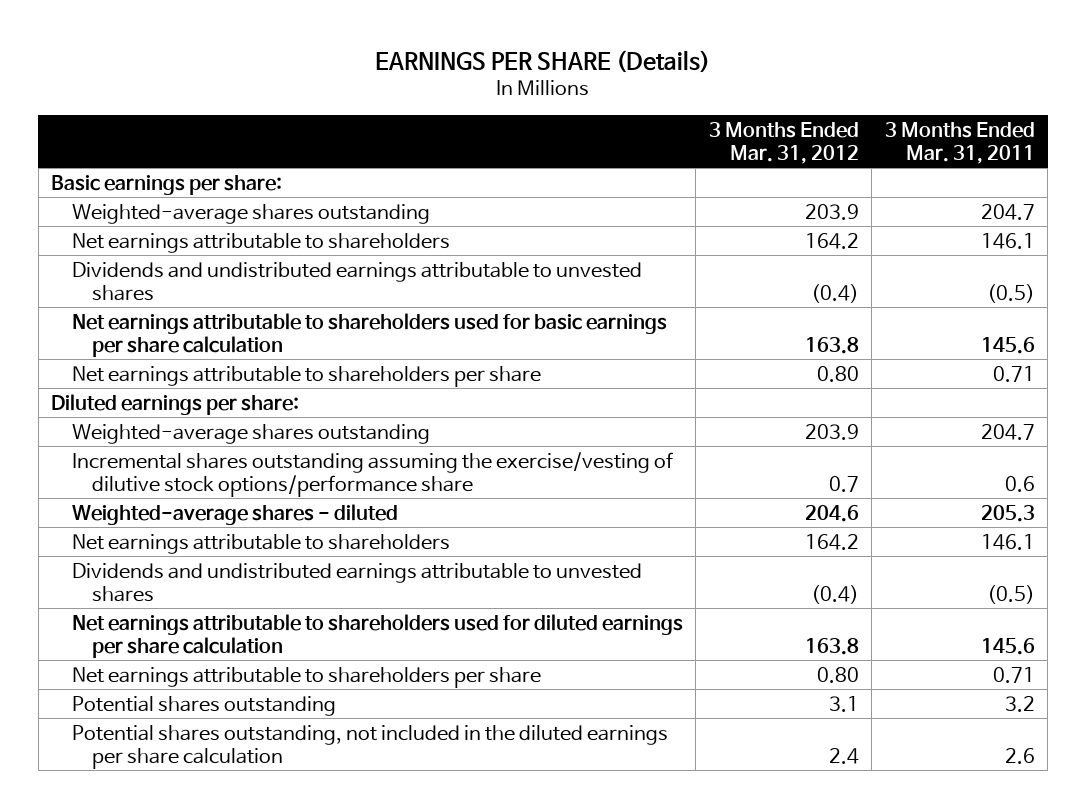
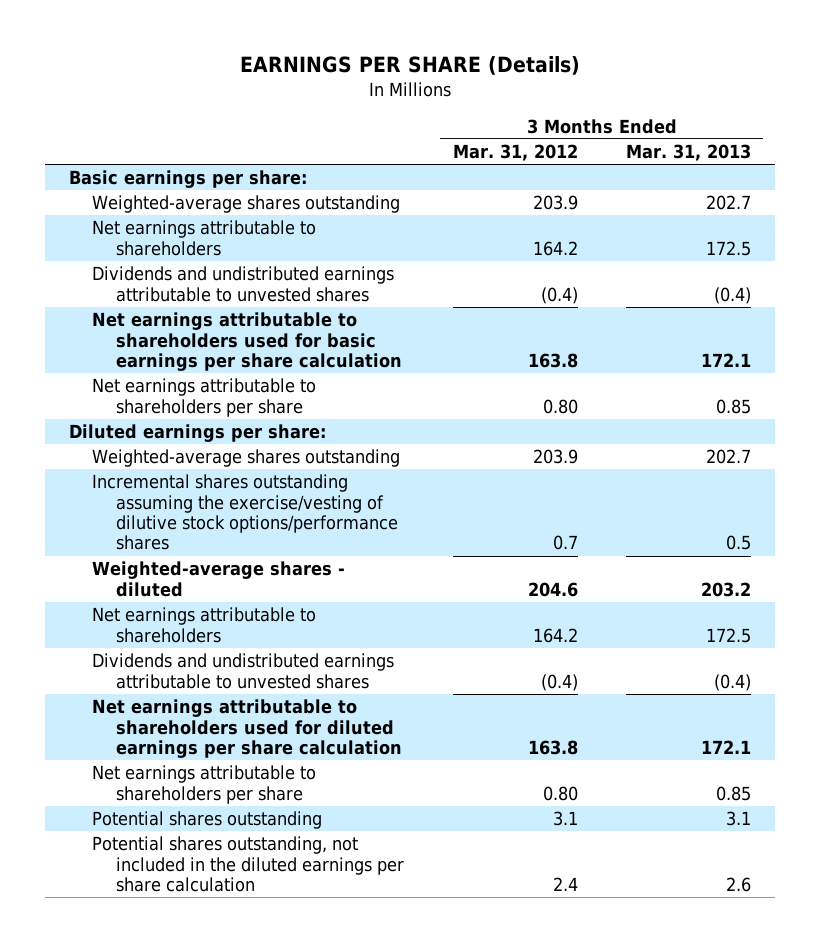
[884,121,1035,164] 3 Months Ended Mar. 31, 2011 -> none
none -> [626,143,752,161] Mar. 31, 2013
[71,451,673,497] Incremental shares outstanding assuming the exercise/vesting of dilutive stock options/performance share -> [92,474,398,551] Incremental shares outstanding assuming the exercise/vesting of dilutive stock options/performance shares

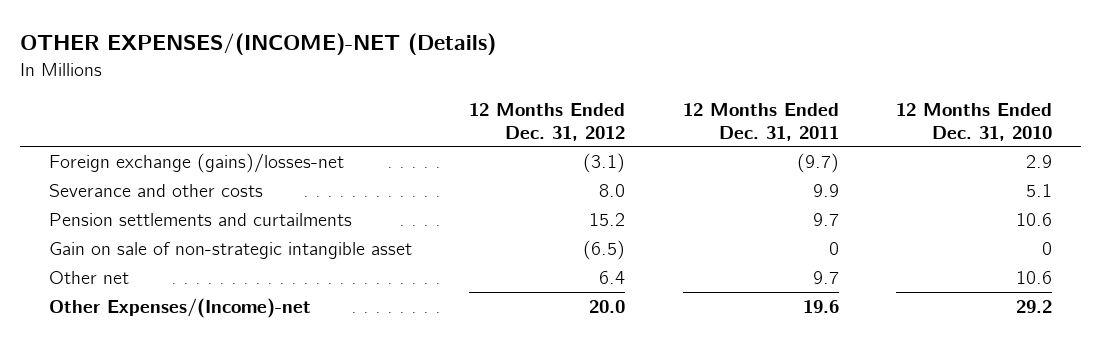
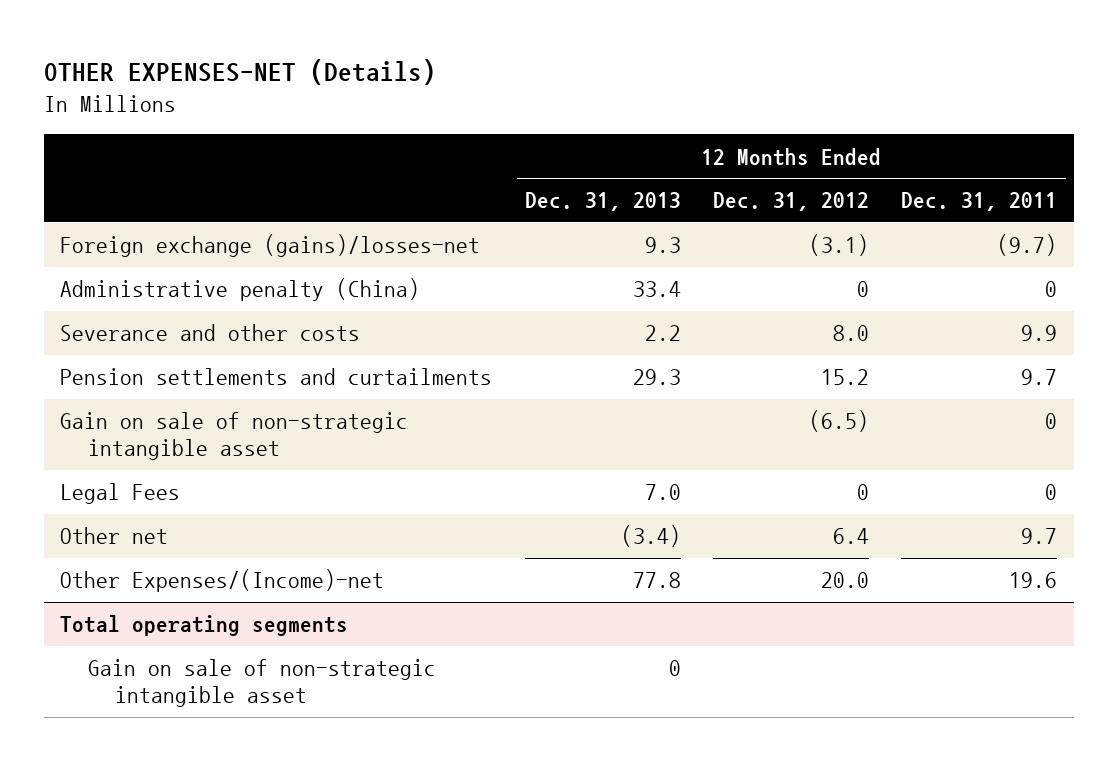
[20,32,497,55] OTHER EXPENSES/(INCOME)-NET (Details) -> [44,58,437,85] OTHER EXPENSES-NET (Details)
[896,102,1053,141] 12 Months Ended Dec. 31, 2010 -> none
none -> [524,192,681,212] Dec. 31, 2013
none -> [60,278,421,302] Administrative penalty (China)
none -> [60,483,181,505] Legal Fees
none -> [60,615,349,637] Total operating segments
none -> [87,659,436,708] Gain on sale of non-strategic intangible asset

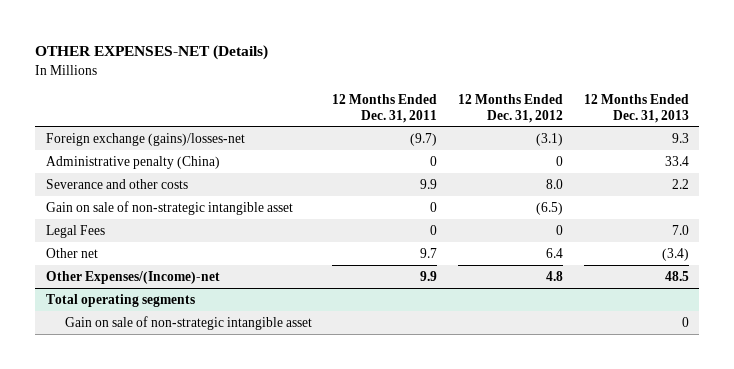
[60,368,493,386] Pension settlements and curtailments -> none
[632,572,681,589] 77.8 -> [664,270,689,281] 48.5
[821,572,870,589] 20.0 -> [546,270,564,281] 4.8
[1009,572,1058,589] 19.6 -> [420,270,438,281] 9.9

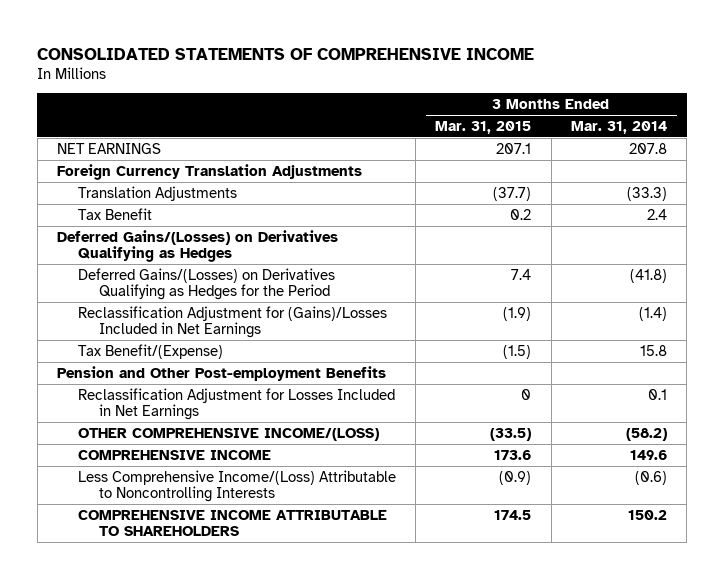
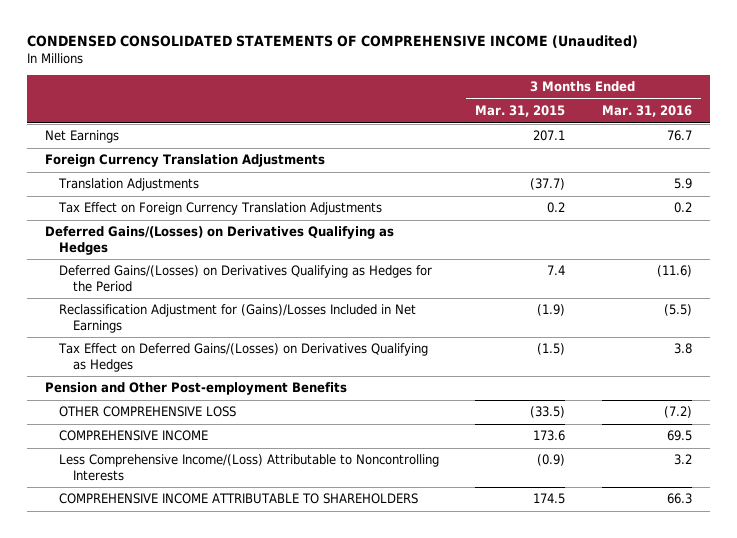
[37,47,535,60] CONSOLIDATED STATEMENTS OF COMPREHENSIVE INCOME -> [26,34,638,48] CONDENSED CONSOLIDATED STATEMENTS OF COMPREHENSIVE INCOME (Unaudited)
[571,120,668,134] Mar. 31, 2014 -> none
none -> [601,105,692,118] Mar. 31, 2016
[57,142,162,154] NET EARNINGS -> [44,130,119,144] Net Earnings
[77,207,152,220] Tax Benefit -> [57,202,382,216] Tax Effect on Foreign Currency Translation Adjustments
[77,343,223,359] Tax Benefit/(Expense) -> [57,343,428,372] Tax Effect on Deferred Gains/(Losses) on Derivatives Qualifying as Hedges
[77,387,395,421] Reclassification Adjustment for Losses Included in Net Earnings -> none
[77,427,379,441] OTHER COMPREHENSIVE INCOME/(LOSS) -> [58,406,236,418] OTHER COMPREHENSIVE LOSS

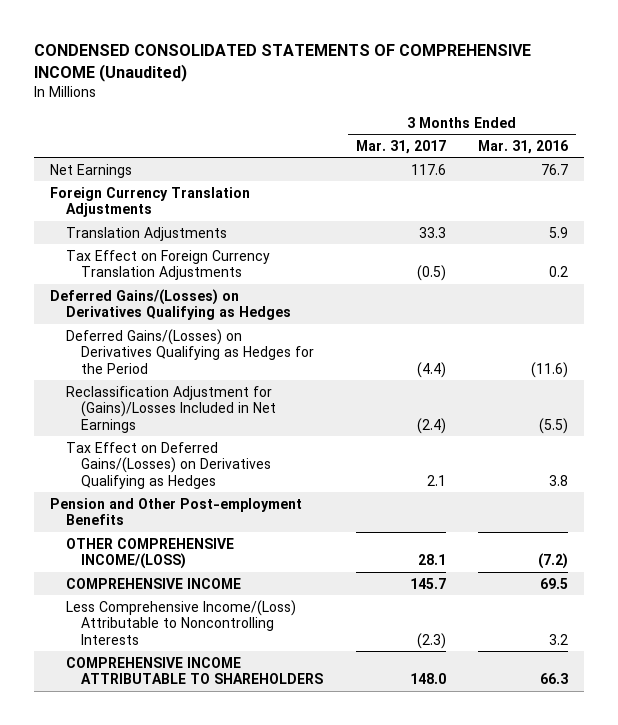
[475,105,566,118] Mar. 31, 2015 -> none
none -> [355,139,446,154] Mar. 31, 2017
[58,406,236,418] OTHER COMPREHENSIVE LOSS -> [65,537,234,570] OTHER COMPREHENSIVE INCOME/(LOSS)

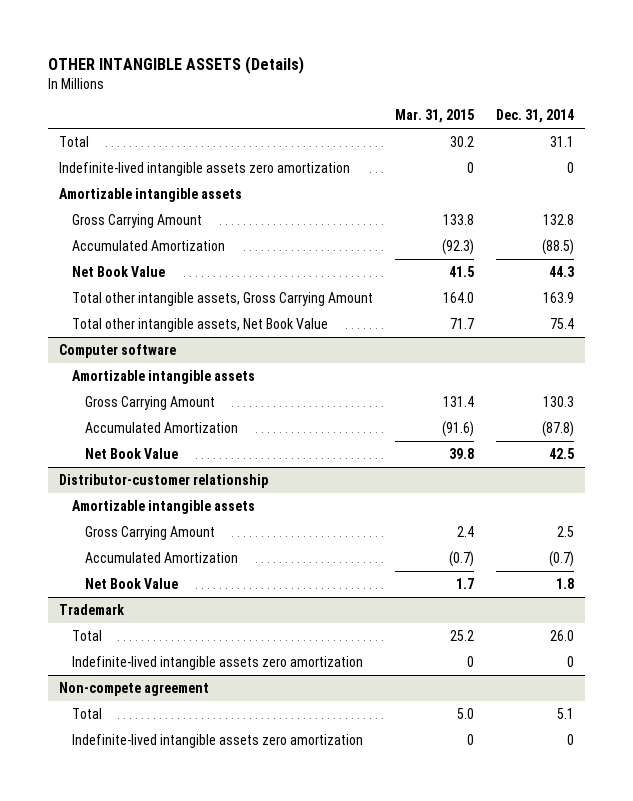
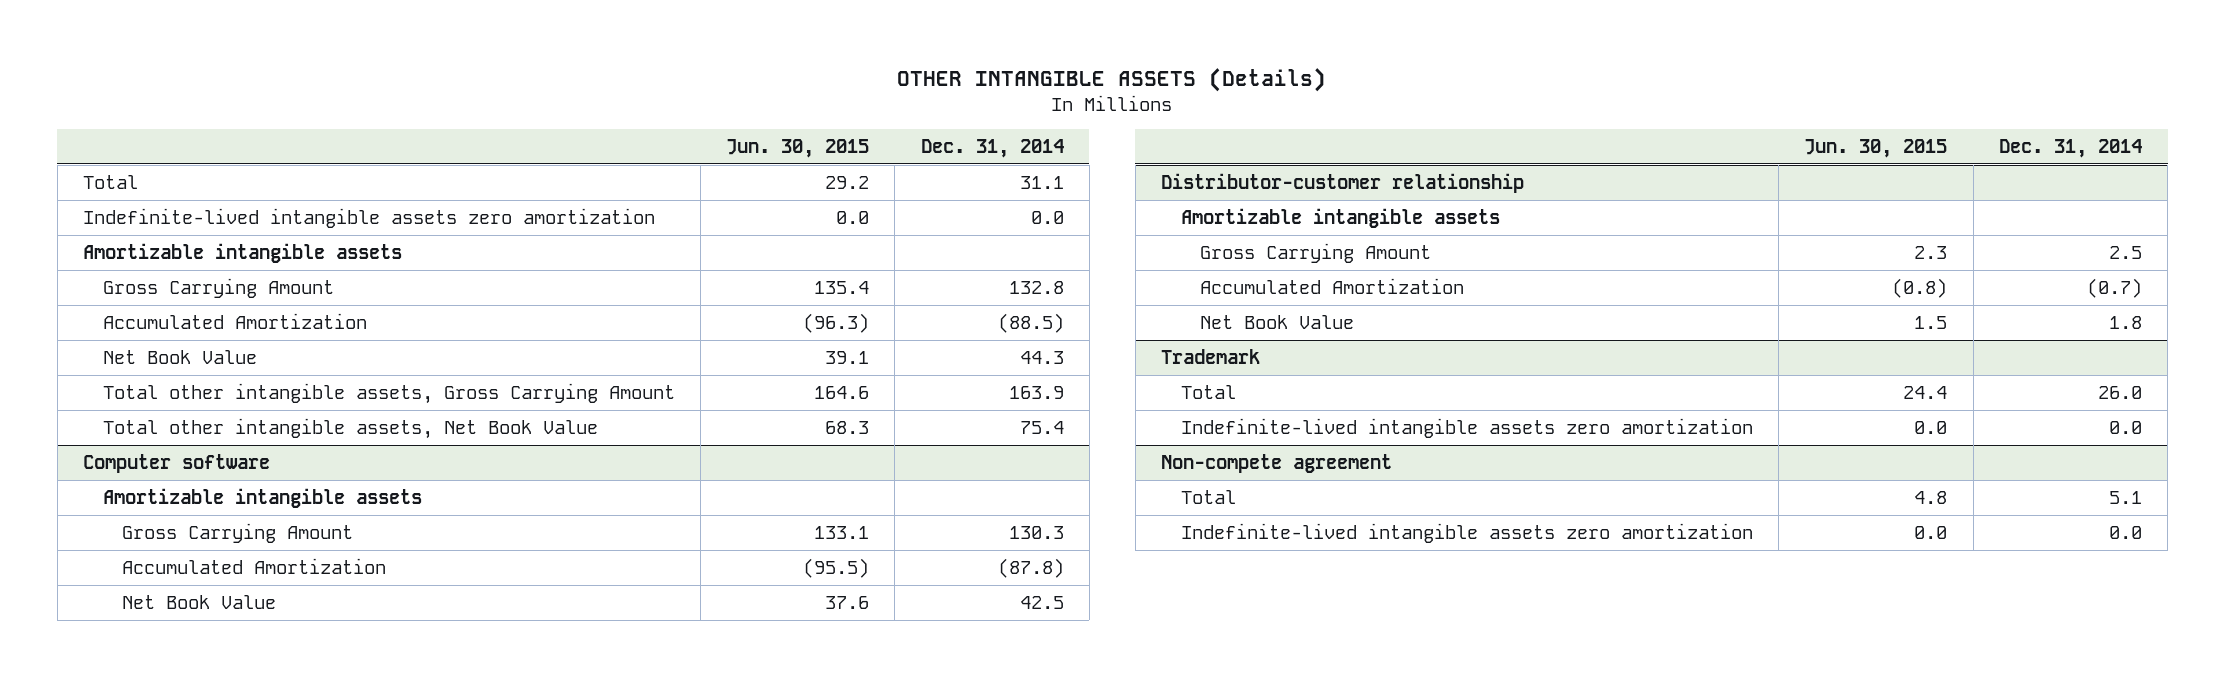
[394,109,474,124] Mar. 31, 2015 -> none
none -> [726,138,870,158] Jun. 30, 2015
[566,161,574,173] 0 -> [1030,210,1064,224] 0.0
[566,655,574,667] 0 -> [2108,420,2142,434] 0.0
[566,733,574,745] 0 -> [2108,525,2142,539] 0.0

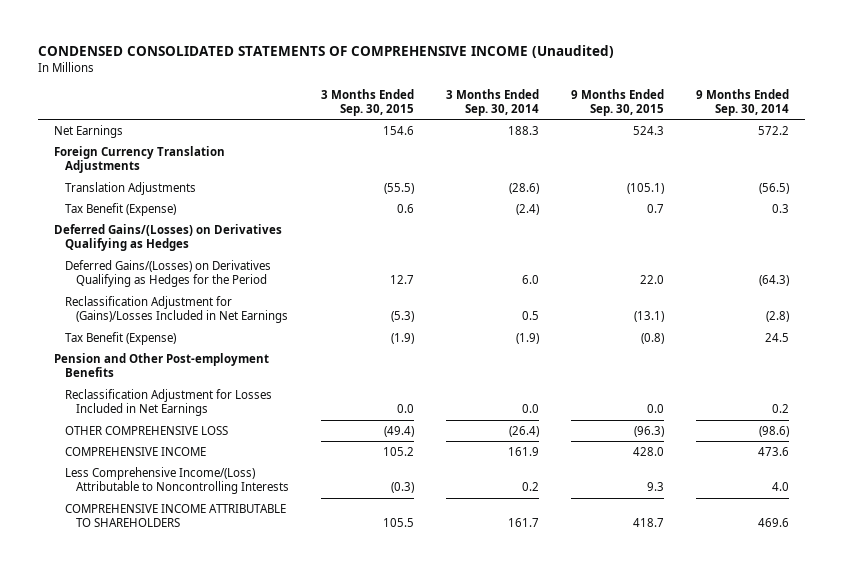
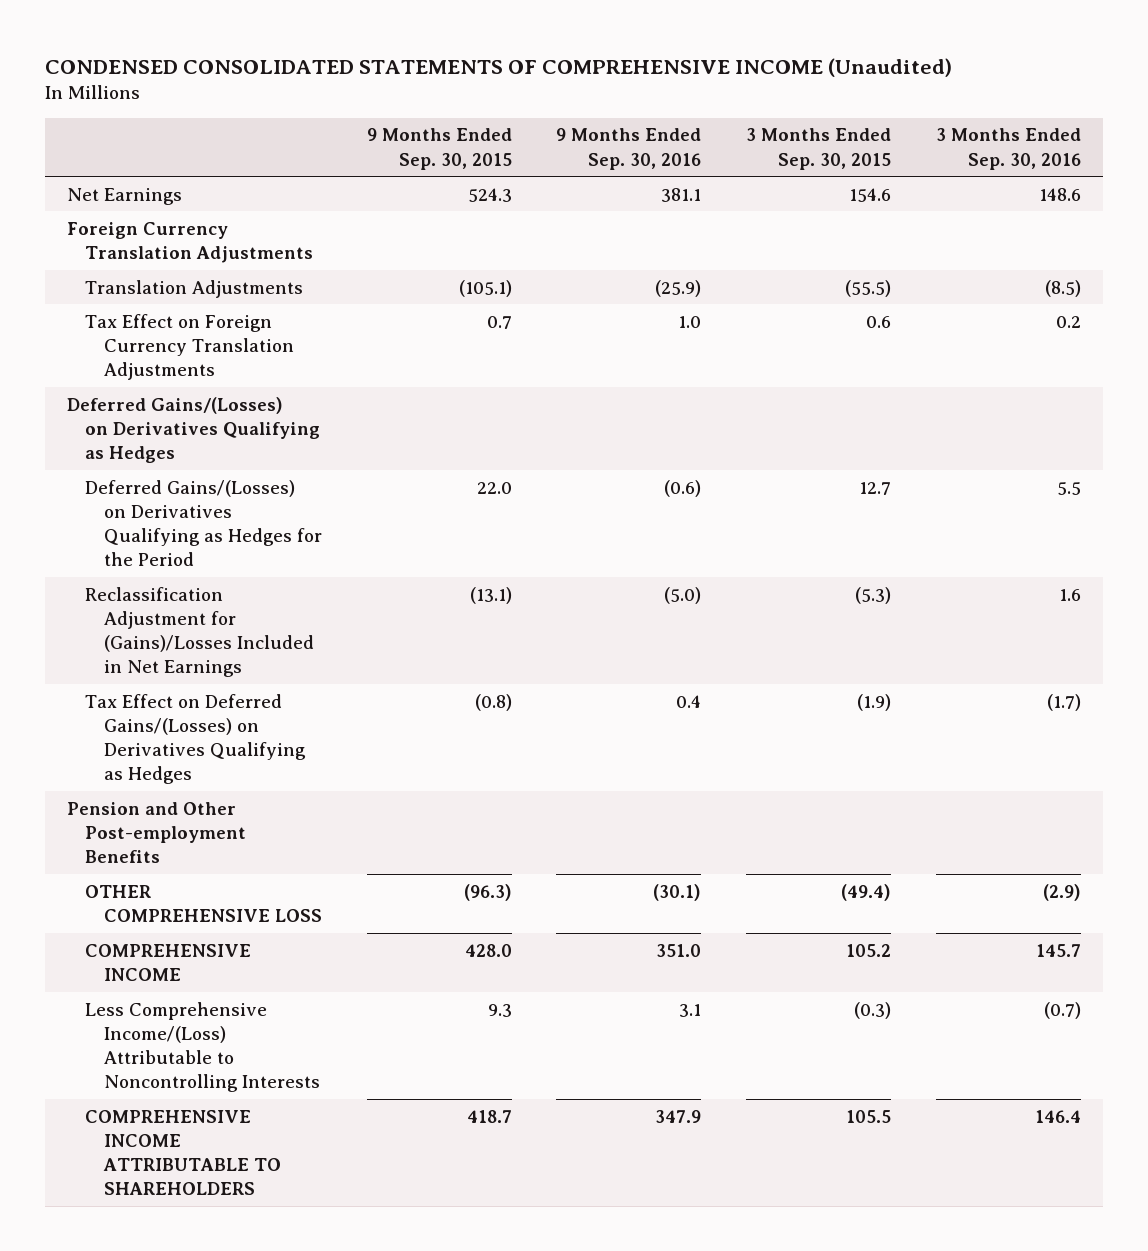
[446,88,540,116] 3 Months Ended Sep. 30, 2014 -> none
[696,88,790,116] 9 Months Ended Sep. 30, 2014 -> none
none -> [556,128,702,170] 9 Months Ended Sep. 30, 2016
none -> [935,128,1081,170] 3 Months Ended Sep. 30, 2016
[65,202,177,216] Tax Benefit (Expense) -> [85,313,294,380] Tax Effect on Foreign Currency Translation Adjustments
[65,331,177,345] Tax Benefit (Expense) -> [85,693,306,785] Tax Effect on Deferred Gains/(Losses) on Derivatives Qualifying as Hedges
[65,388,273,417] Reclassification Adjustment for Losses Included in Net Earnings -> none

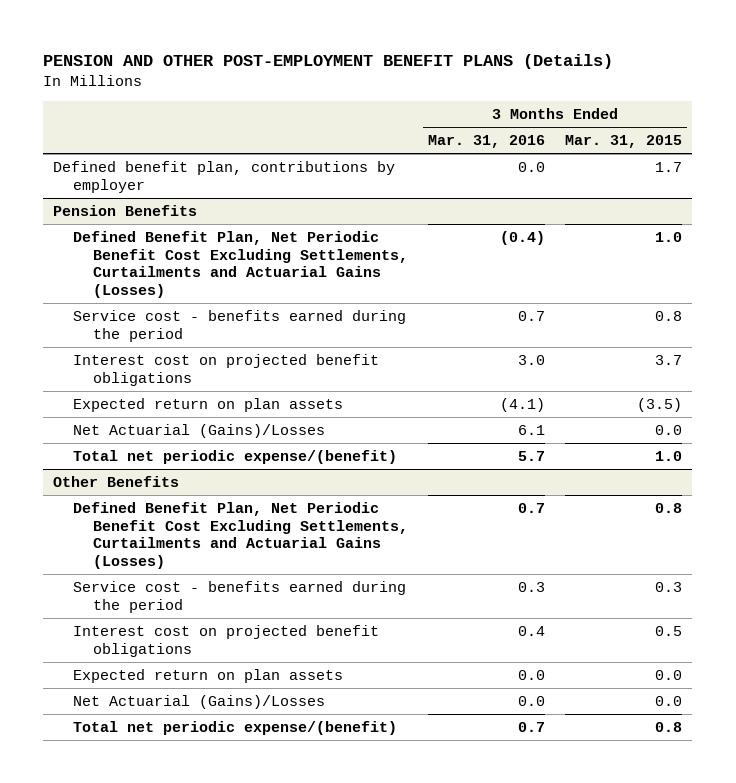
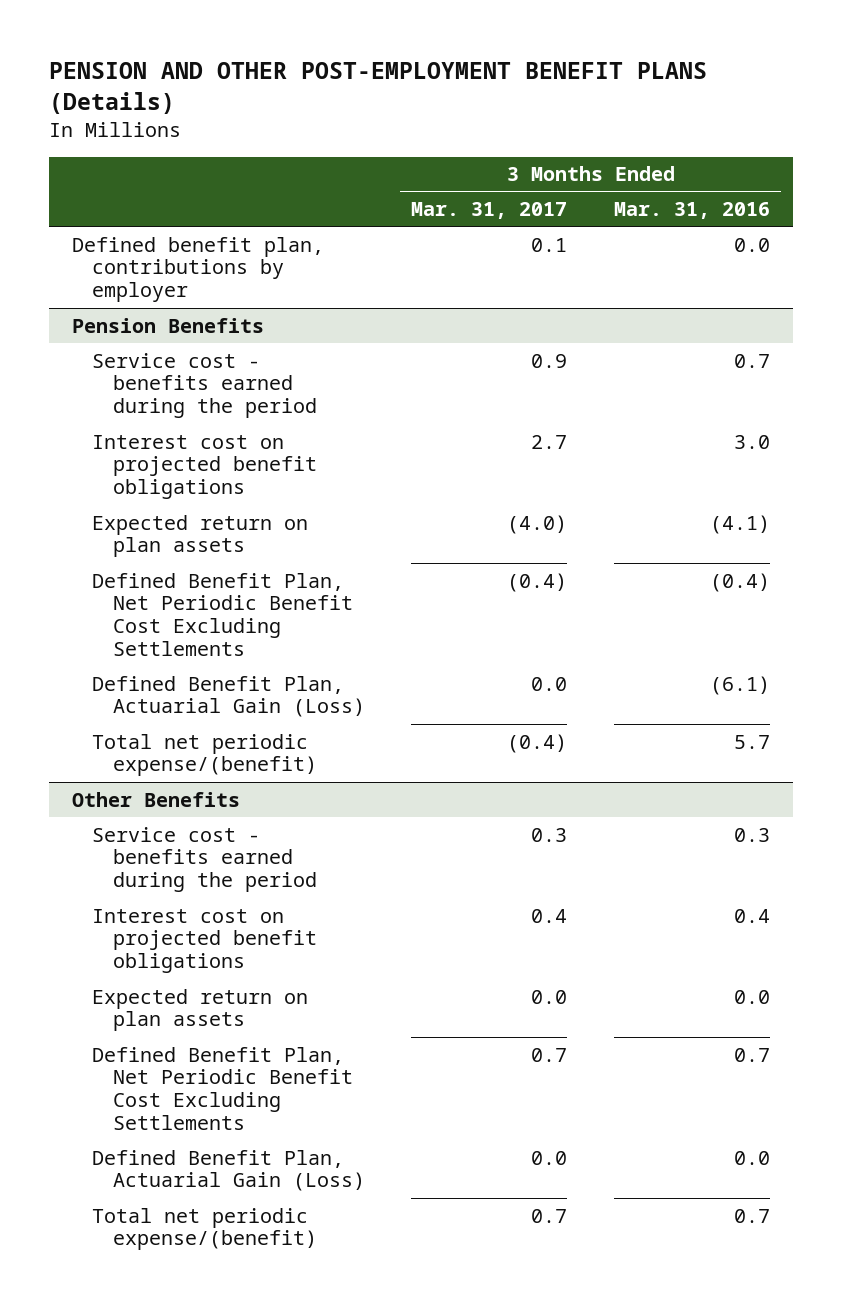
[565,135,683,149] Mar. 31, 2015 -> none
none -> [411,202,568,220] Mar. 31, 2017
[73,230,409,298] Defined Benefit Plan, Net Periodic Benefit Cost Excluding Settlements, Curtailments and Actuarial Gains (Losses) -> none
none -> [92,572,354,657] Defined Benefit Plan, Net Periodic Benefit Cost Excluding Settlements
[73,423,326,438] Net Actuarial (Gains)/Losses -> [92,675,366,718] Defined Benefit Plan, Actuarial Gain (Loss)
[518,424,546,435] 6.1 -> [709,675,770,695] (6.1)
[73,501,409,569] Defined Benefit Plan, Net Periodic Benefit Cost Excluding Settlements, Curtailments and Actuarial Gains (Losses) -> none
none -> [92,1046,354,1131] Defined Benefit Plan, Net Periodic Benefit Cost Excluding Settlements
[73,694,326,709] Net Actuarial (Gains)/Losses -> [92,1149,366,1192] Defined Benefit Plan, Actuarial Gain (Loss)

